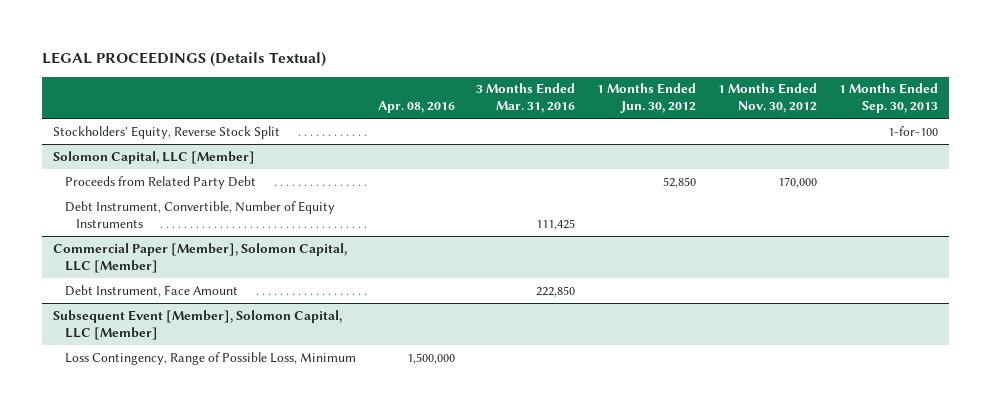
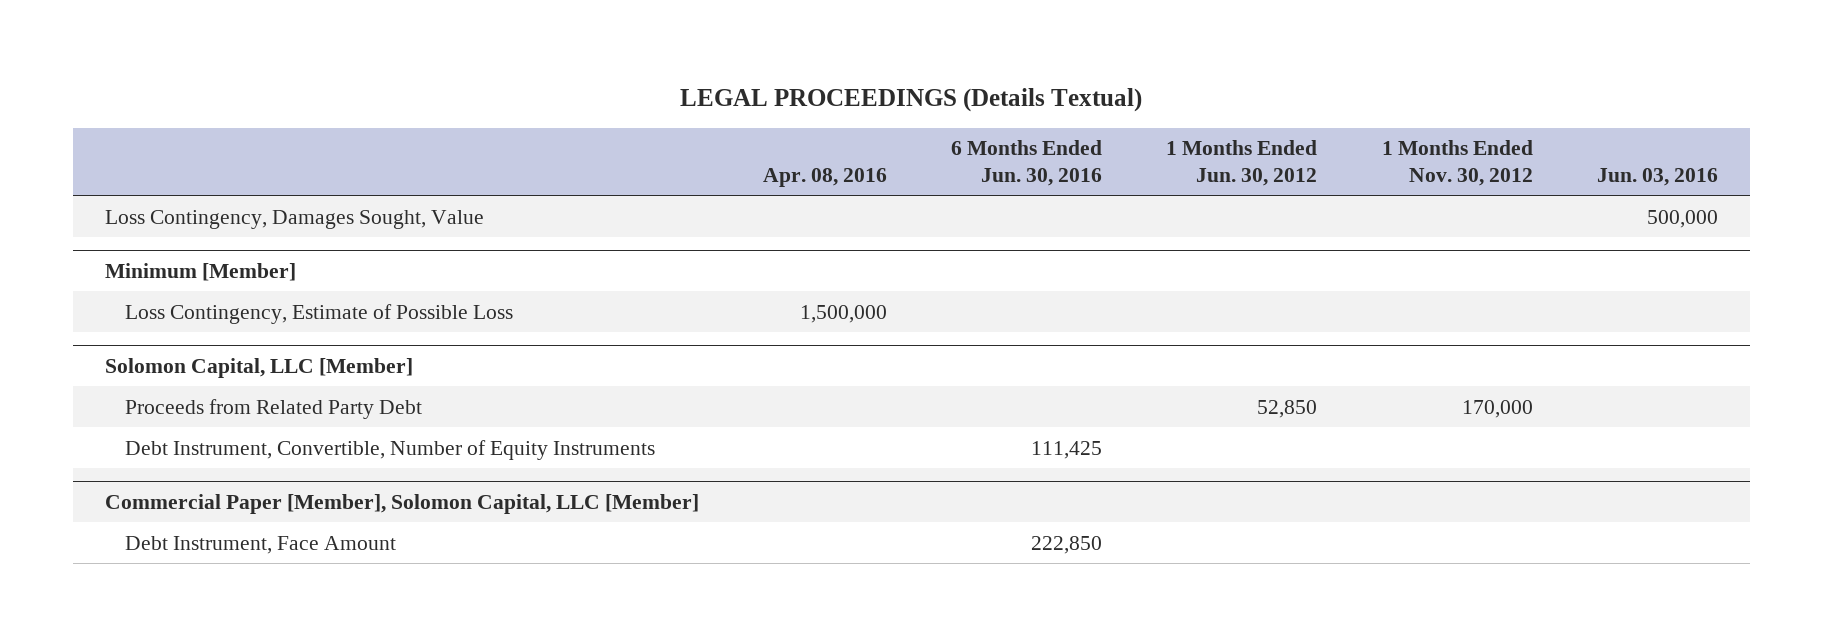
[476,83,576,114] 3 Months Ended Mar. 31, 2016 -> none
[839,83,939,114] 1 Months Ended Sep. 30, 2013 -> none
none -> [951,140,1103,186] 6 Months Ended Jun. 30, 2016
none -> [1596,167,1718,186] Jun. 03, 2016
[52,125,280,139] Stockholders' Equity, Reverse Stock Split -> none
none -> [104,209,484,229] Loss Contingency, Damages Sought, Value
none -> [104,262,296,281] Minimum [Member]
none -> [125,303,514,324] Loss Contingency, Estimate of Possible Loss
[52,309,342,340] Subsequent Event [Member], Solomon Capital, LLC [Member] -> none
[64,351,356,365] Loss Contingency, Range of Possible Loss, Minimum -> none

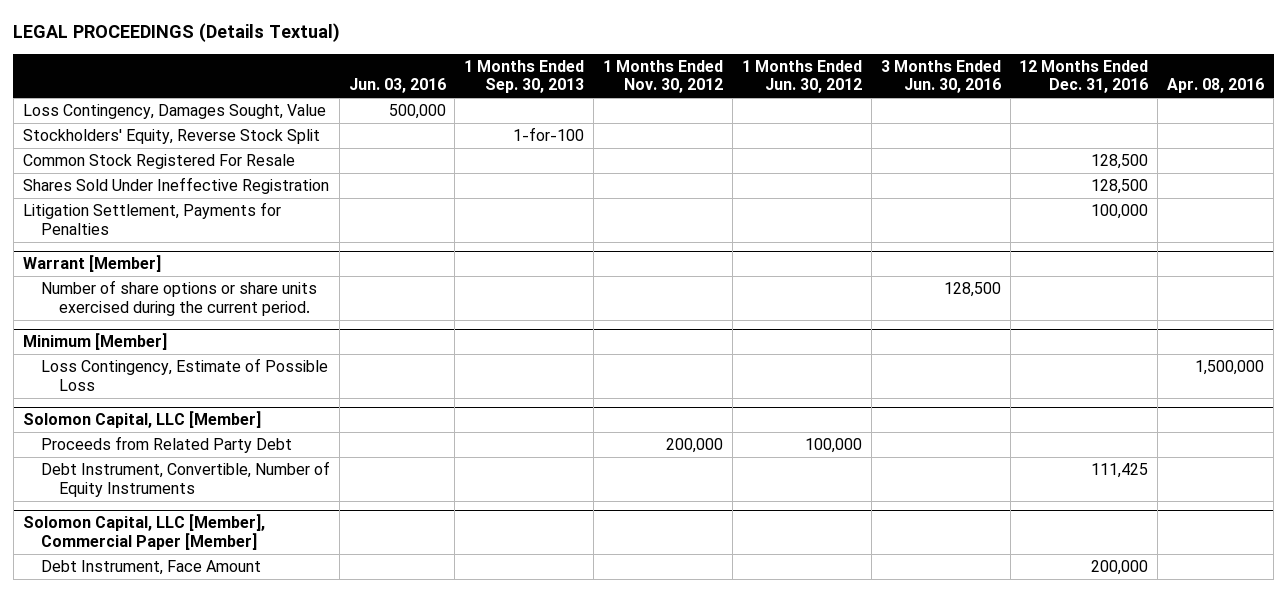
[951,140,1103,186] 6 Months Ended Jun. 30, 2016 -> none
none -> [464,59,585,94] 1 Months Ended Sep. 30, 2013
none -> [880,59,1001,94] 3 Months Ended Jun. 30, 2016
none -> [1019,59,1149,94] 12 Months Ended Dec. 31, 2016
none -> [22,129,320,145] Stockholders' Equity, Reverse Stock Split
none -> [22,154,295,170] Common Stock Registered For Resale
none -> [22,177,329,195] Shares Sold Under Ineffective Registration
none -> [22,202,281,235] Litigation Settlement, Payments for Penalties
none -> [22,255,161,273] Warrant [Member]
none -> [40,280,317,316] Number of share options or share units exercised during the current period.
[1257,399,1318,418] 52,850 -> [804,438,862,454] 100,000
[1461,399,1533,418] 170,000 -> [666,438,724,454] 200,000
[104,493,699,514] Commercial Paper [Member], Solomon Capital, LLC [Member] -> [22,514,265,551] Solomon Capital, LLC [Member], Commercial Paper [Member]

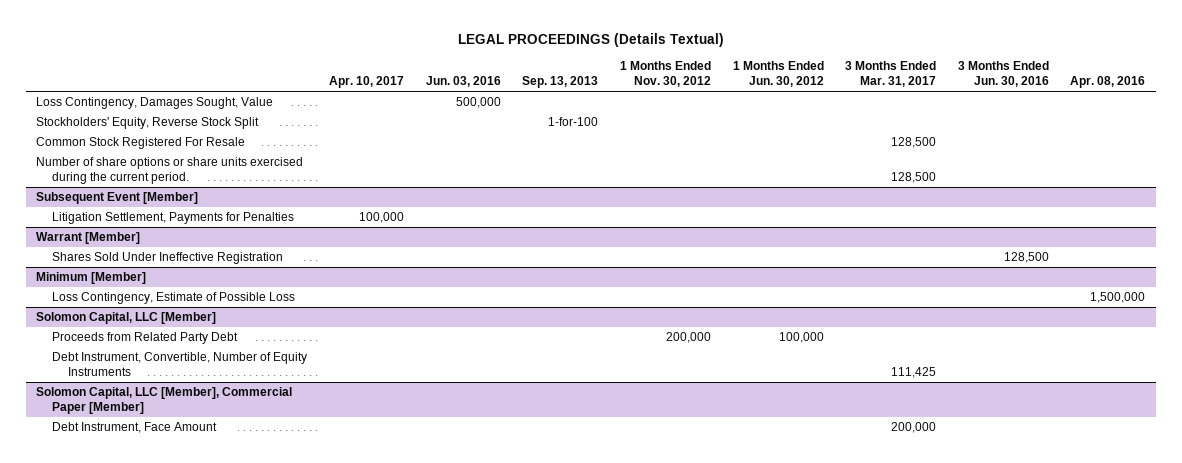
[464,59,585,94] 1 Months Ended Sep. 30, 2013 -> none
[1019,59,1149,94] 12 Months Ended Dec. 31, 2016 -> none
none -> [328,76,404,89] Apr. 10, 2017
none -> [522,76,599,89] Sep. 13, 2013
none -> [845,61,937,88] 3 Months Ended Mar. 31, 2017
[22,177,329,195] Shares Sold Under Ineffective Registration -> none
[22,202,281,235] Litigation Settlement, Payments for Penalties -> none
none -> [36,157,304,185] Number of share options or share units exercised during the current period.
none -> [36,192,199,205] Subsequent Event [Member]
none -> [52,212,295,225] Litigation Settlement, Payments for Penalties
[40,280,317,316] Number of share options or share units exercised during the current period. -> [52,252,284,265] Shares Sold Under Ineffective Registration

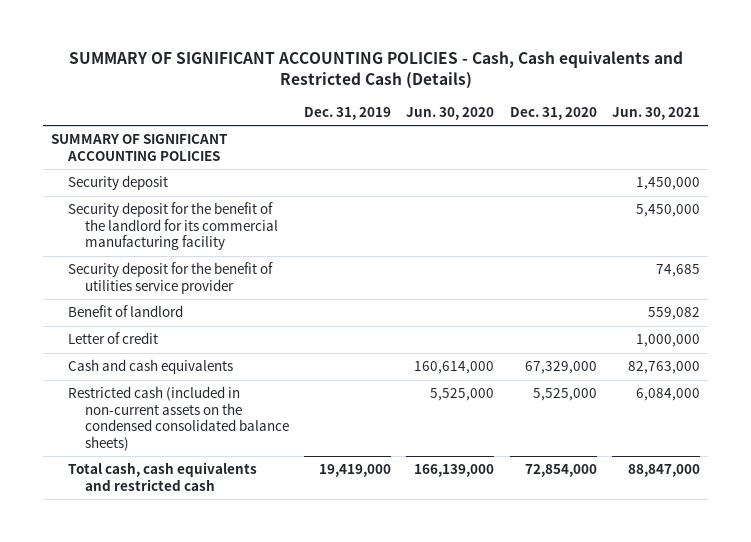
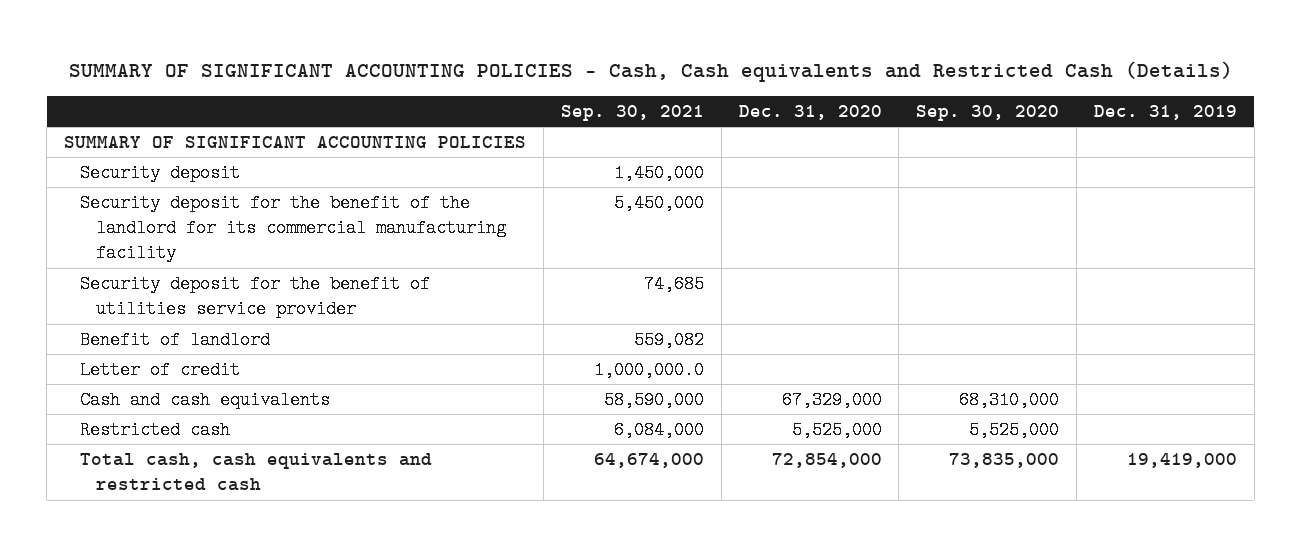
[406,106,495,120] Jun. 30, 2020 -> none
[612,106,701,120] Jun. 30, 2021 -> none
none -> [560,104,704,121] Sep. 30, 2021
none -> [916,104,1060,121] Sep. 30, 2020
[67,386,289,451] Restricted cash (included in non-current assets on the condensed consolidated balance sheets) -> [80,421,231,440] Restricted cash

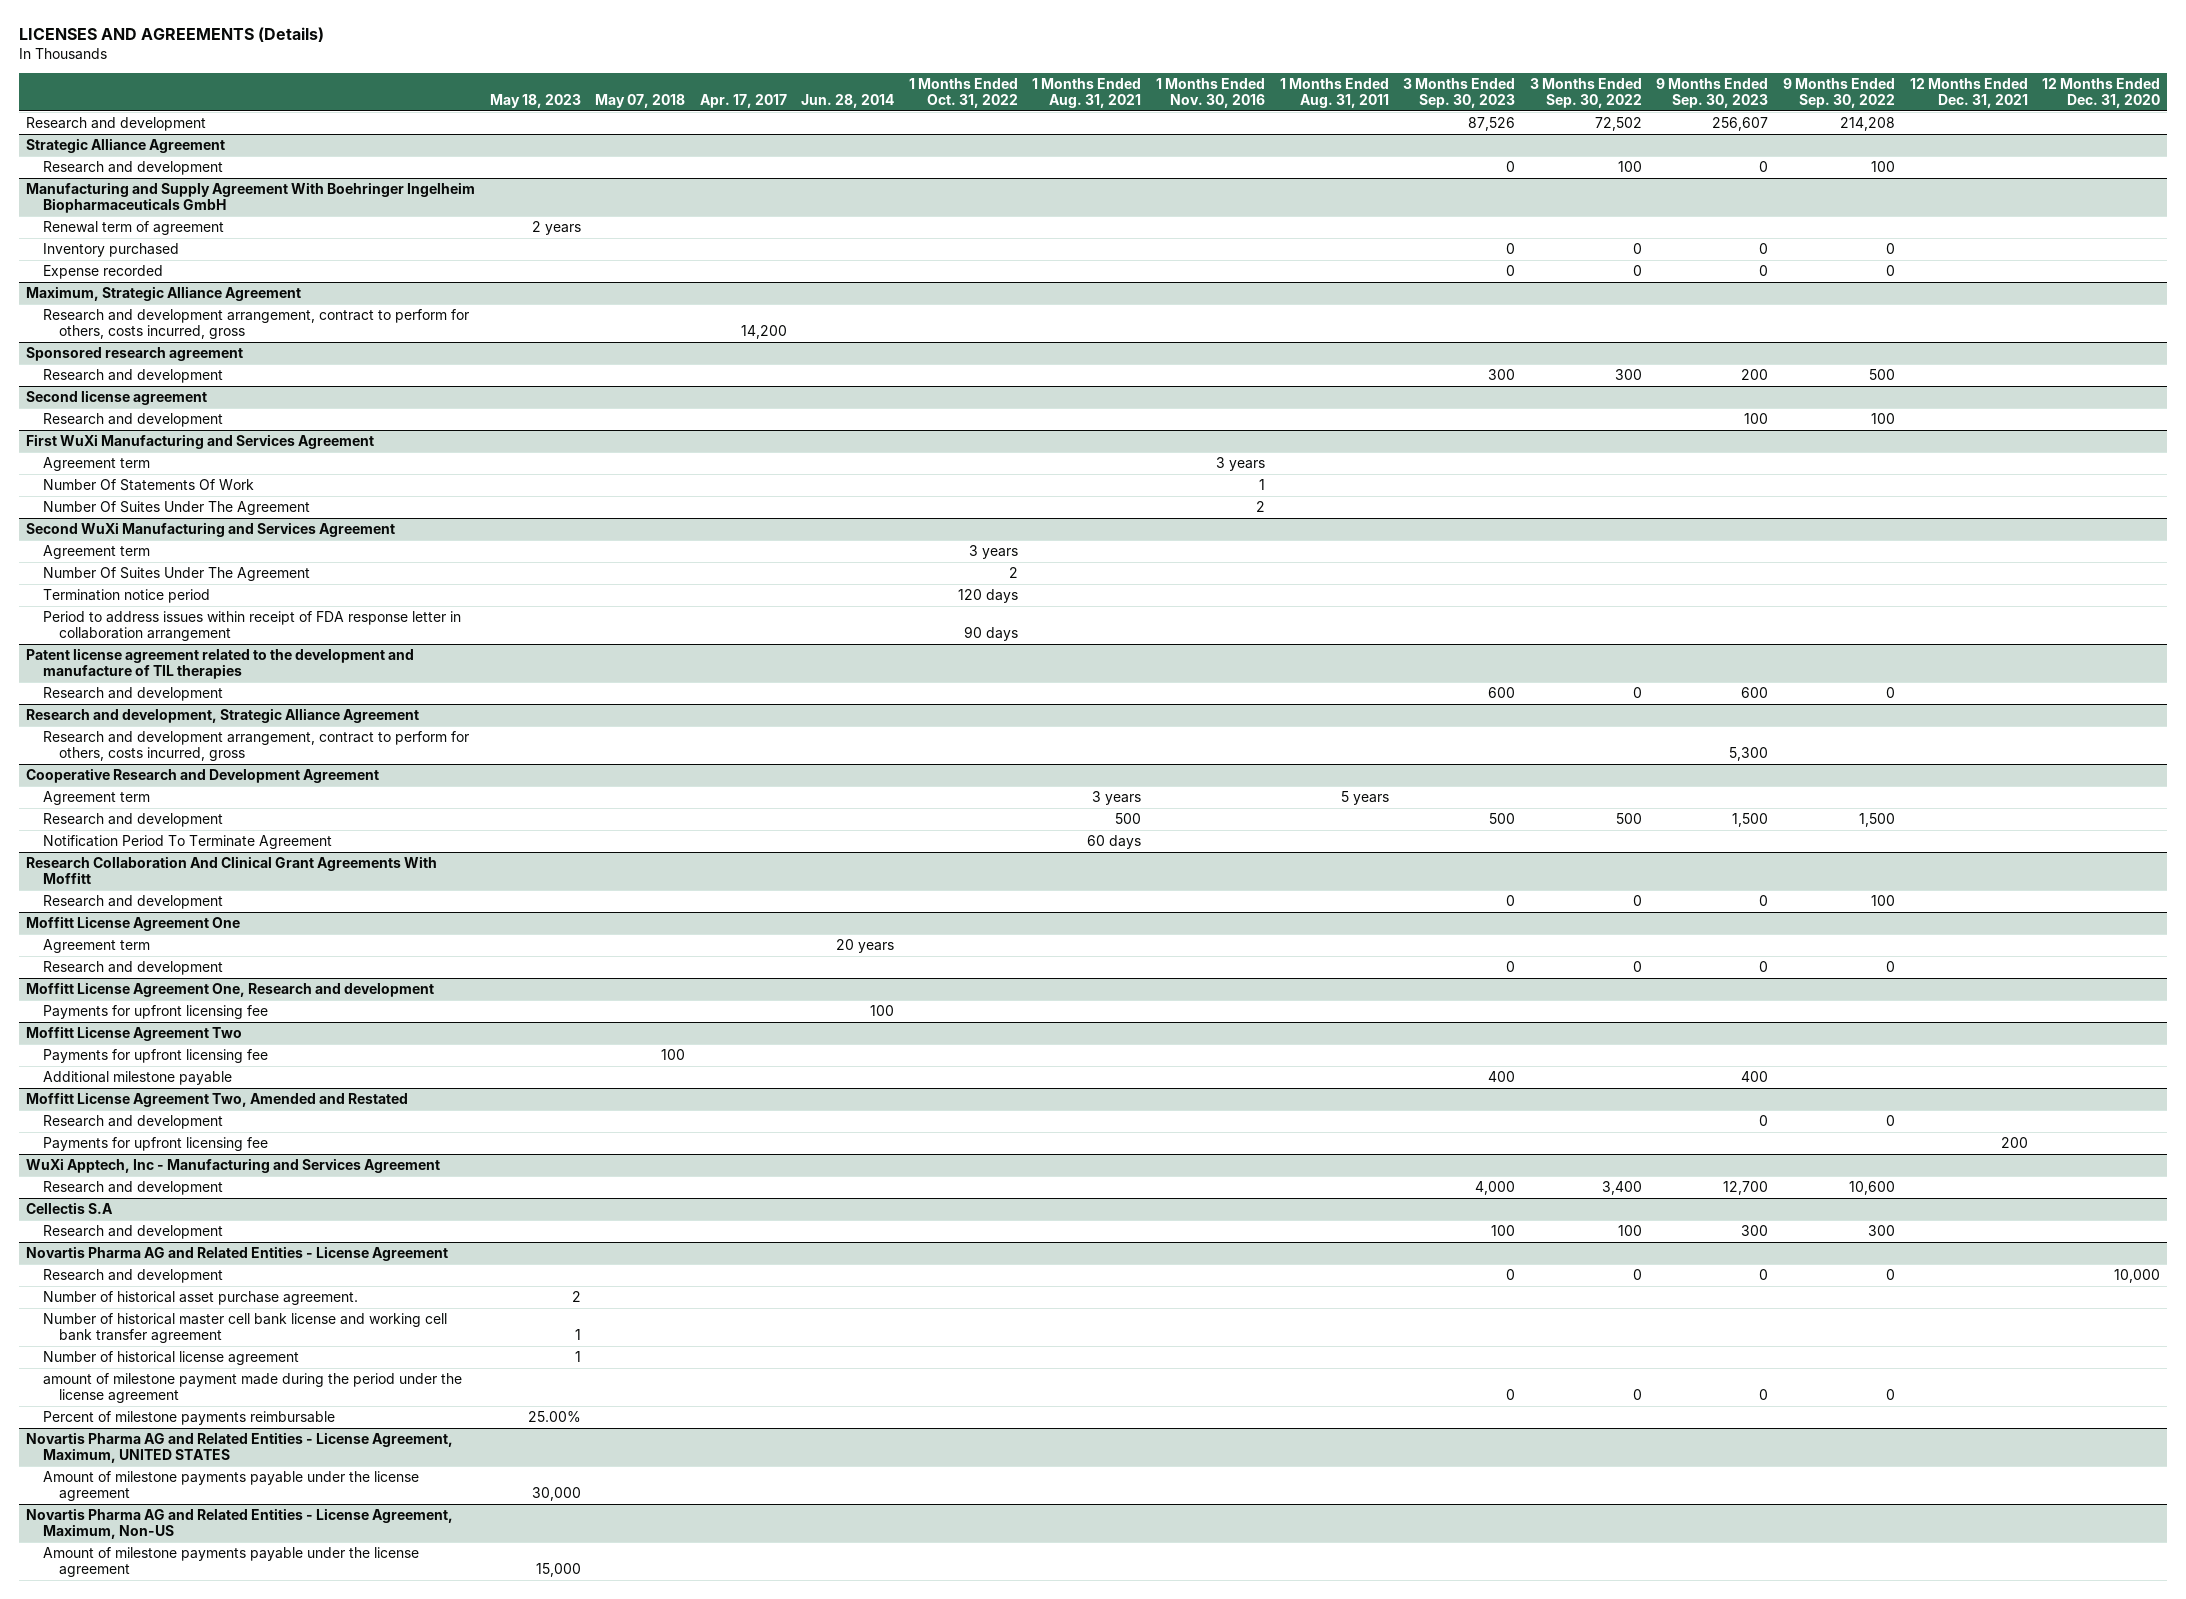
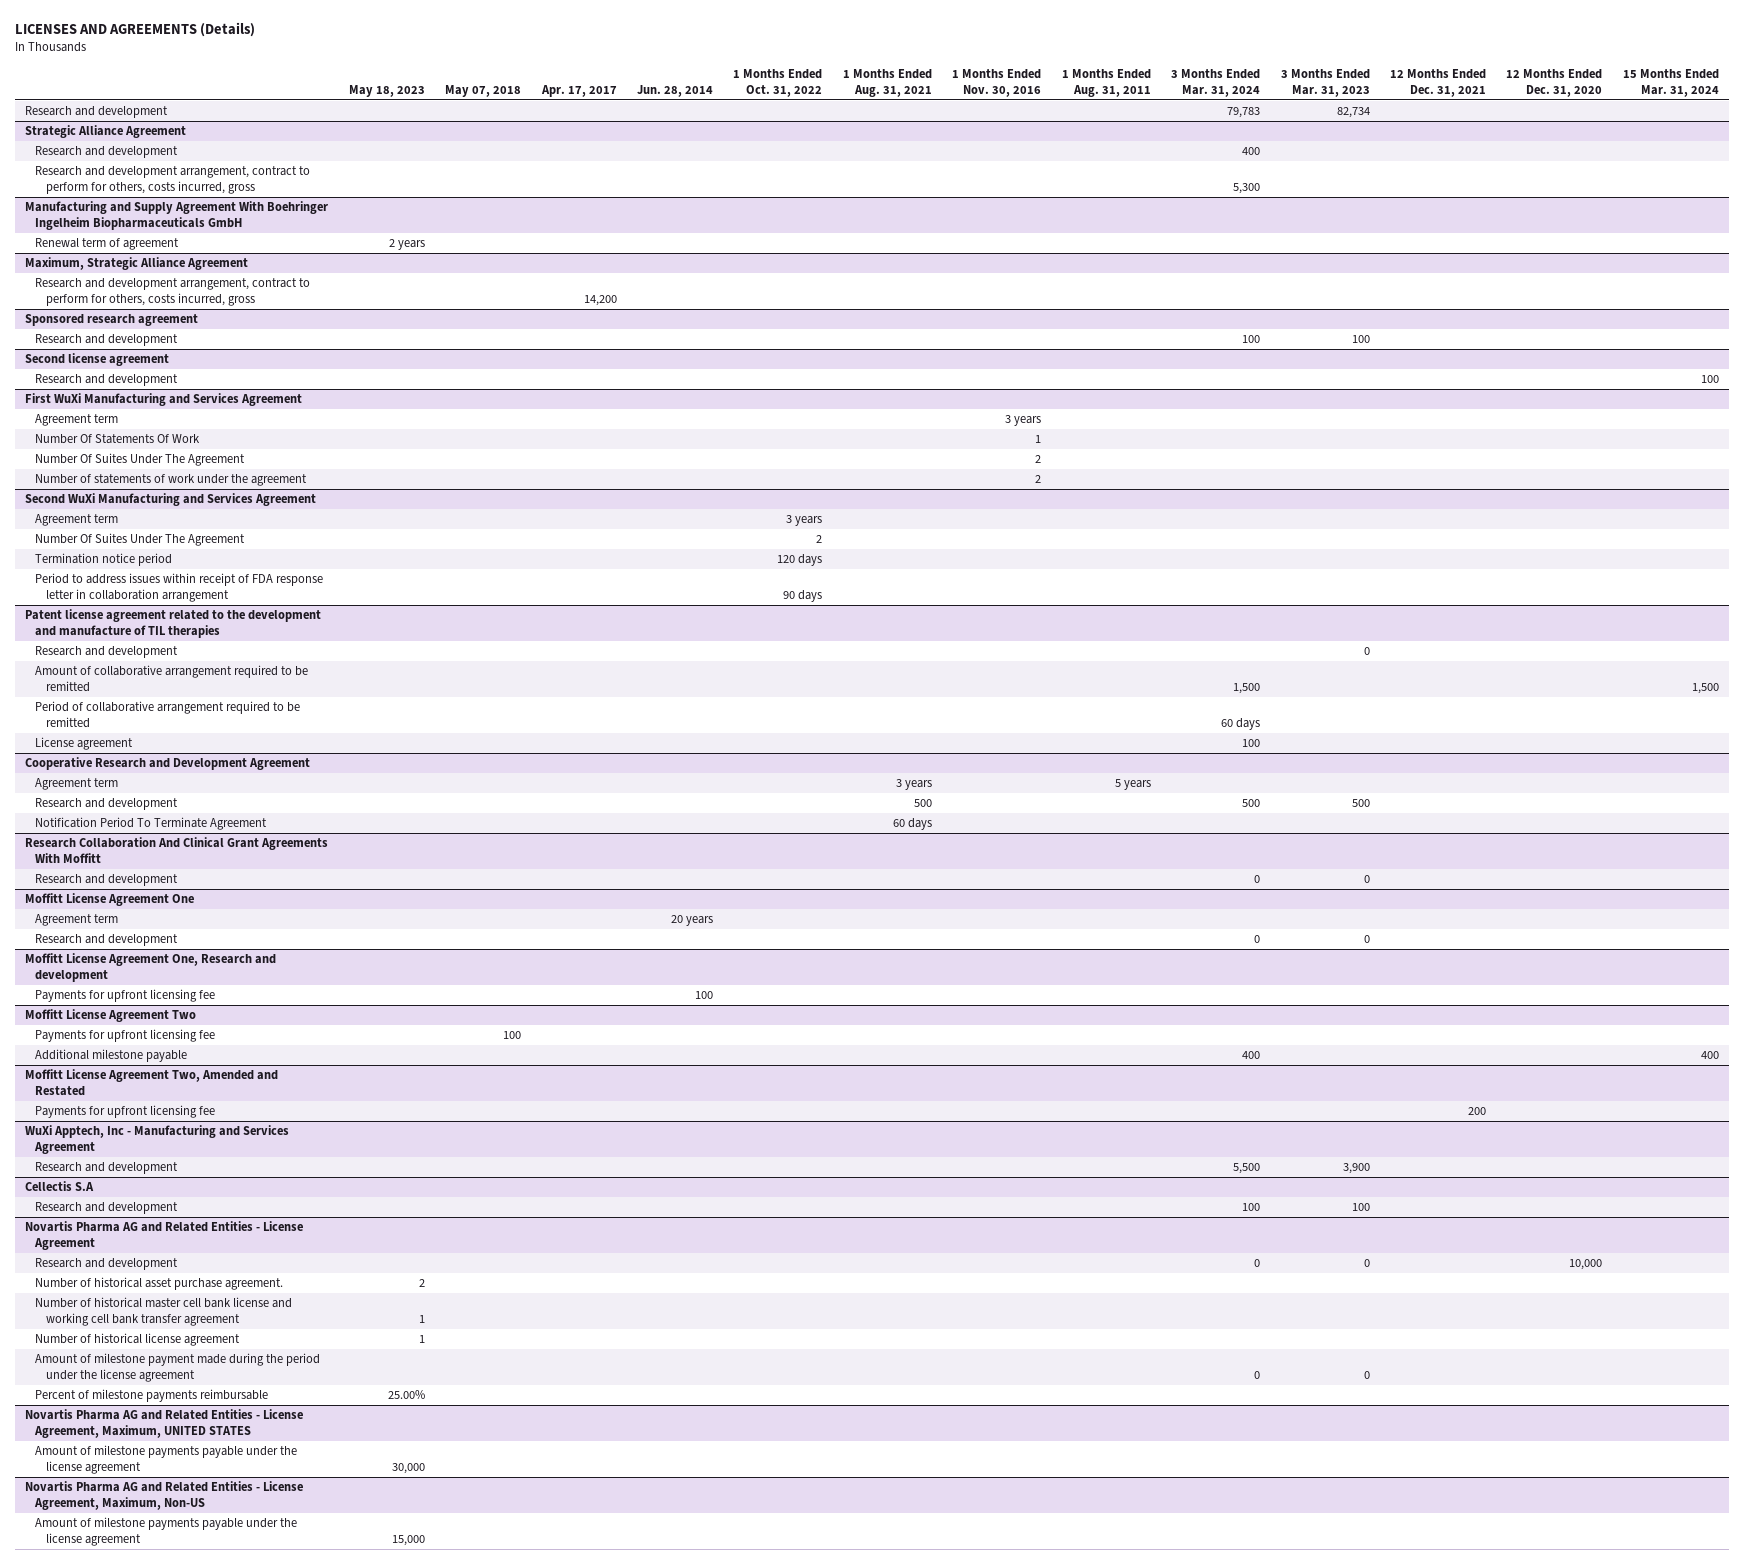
[1403,77,1516,108] 3 Months Ended Sep. 30, 2023 -> none
[1529,77,1642,108] 3 Months Ended Sep. 30, 2022 -> none
[1656,77,1769,108] 9 Months Ended Sep. 30, 2023 -> none
[1782,77,1895,108] 9 Months Ended Sep. 30, 2022 -> none
none -> [1171,68,1261,97] 3 Months Ended Mar. 31, 2024
none -> [1280,68,1370,97] 3 Months Ended Mar. 31, 2023
none -> [1622,68,1719,97] 15 Months Ended Mar. 31, 2024
none -> [35,166,311,195] Research and development arrangement, contract to perform for others, costs incurred, gross
[42,242,179,257] Inventory purchased -> none
[42,264,163,279] Expense recorded -> none
none -> [35,474,308,487] Number of statements of work under the agreement
[25,707,419,723] Research and development, Strategic Alliance Agreement -> none
[42,730,469,761] Research and development arrangement, contract to perform for others, costs incurred, gross -> none
none -> [35,665,309,693] Amount of collaborative arrangement required to be remitted
none -> [35,701,301,729] Period of collaborative arrangement required to be remitted
none -> [35,737,134,751] License agreement
[42,1114,223,1129] Research and development -> none
[42,1372,462,1403] amount of milestone payment made during the period under the license agreement -> [35,1353,321,1383] Amount of milestone payment made during the period under the license agreement

